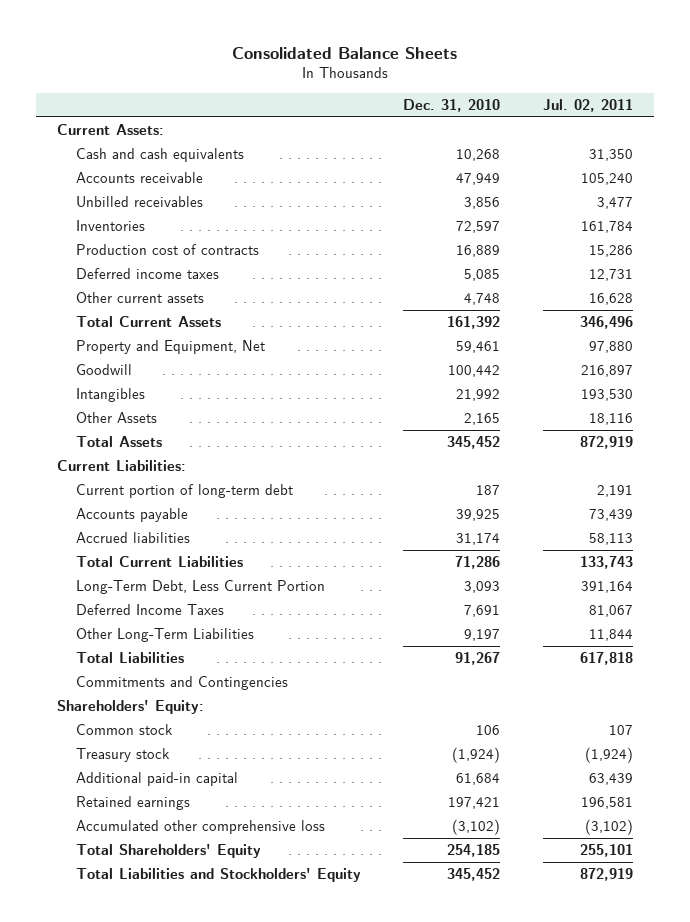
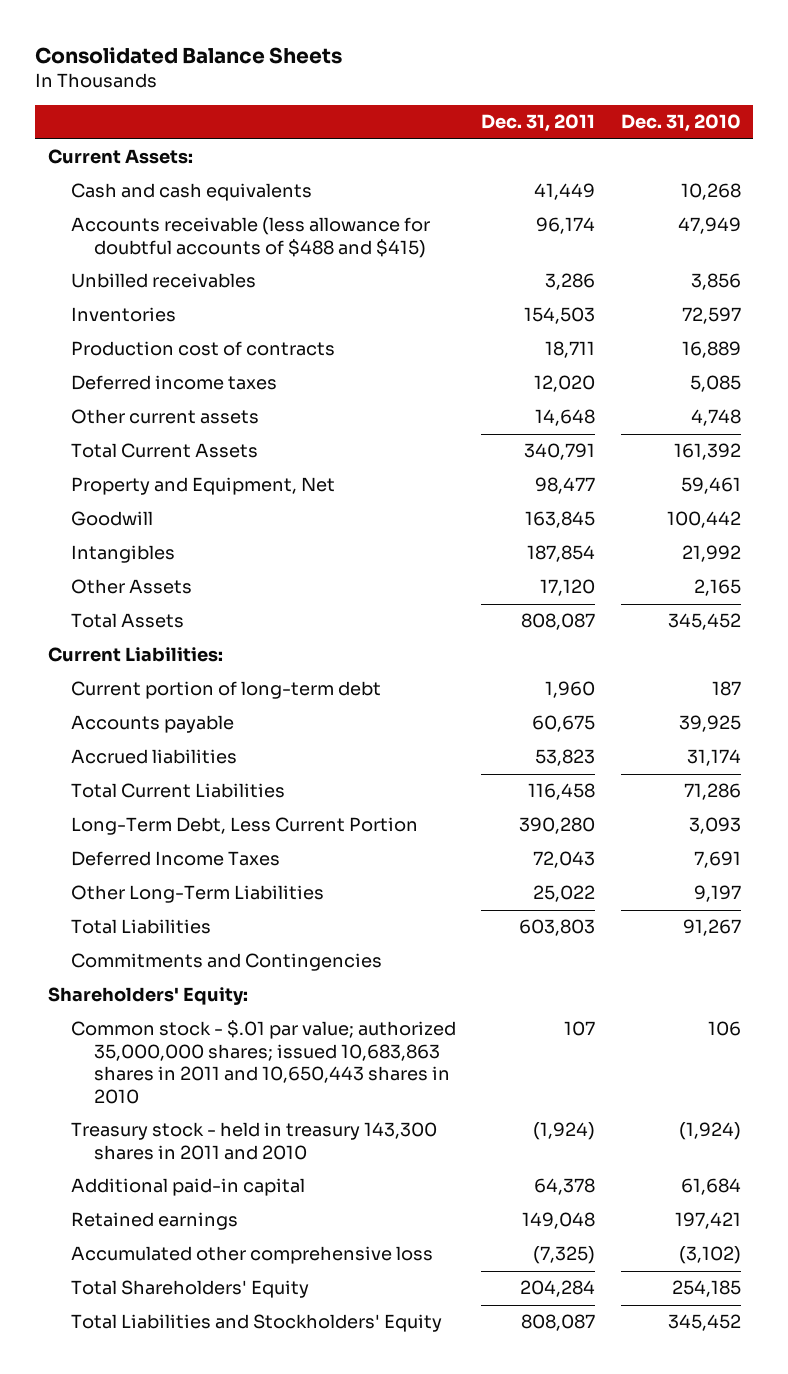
[542,99,633,113] Jul. 02, 2011 -> none
none -> [481,114,596,133] Dec. 31, 2011
[76,172,204,184] Accounts receivable -> [70,217,430,258] Accounts receivable (less allowance for doubtful accounts of $488 and $415)
[76,724,174,736] Common stock -> [70,1020,456,1104] Common stock - $.01 par value; authorized 35,000,000 shares; issued 10,683,863 shares in 2011 and 10,650,443 shares in 2010
[76,748,171,763] Treasury stock -> [70,1122,437,1160] Treasury stock - held in treasury 143,300 shares in 2011 and 2010

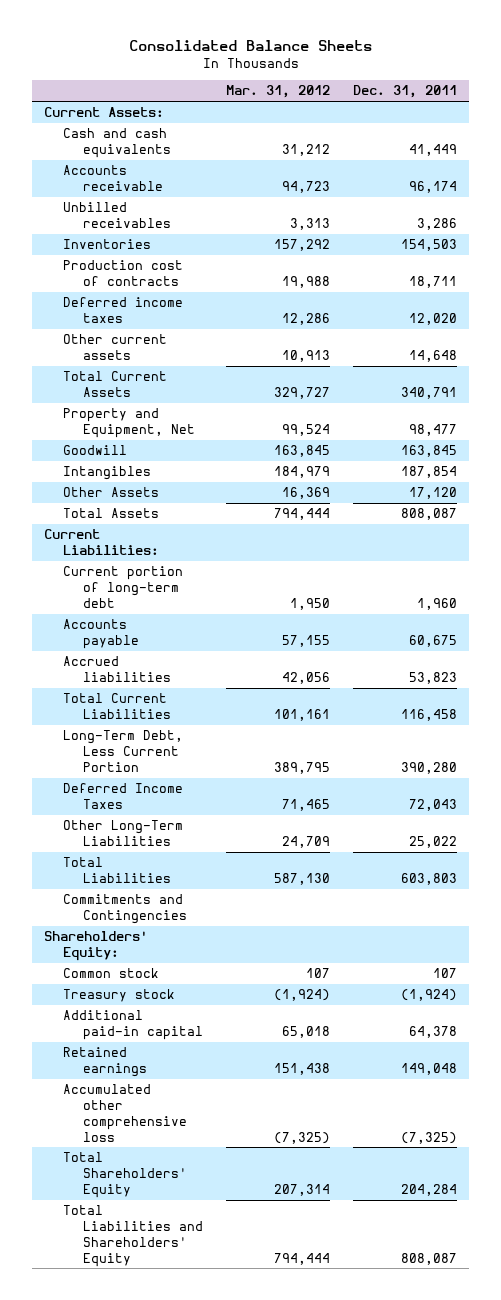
[620,114,741,133] Dec. 31, 2010 -> none
none -> [226,85,331,99] Mar. 31, 2012
[70,217,430,258] Accounts receivable (less allowance for doubtful accounts of $488 and $415) -> [63,165,163,192] Accounts receivable
[70,1020,456,1104] Common stock - $.01 par value; authorized 35,000,000 shares; issued 10,683,863 shares in 2011 and 10,650,443 shares in 2010 -> [63,968,160,979] Common stock
[70,1122,437,1160] Treasury stock - held in treasury 143,300 shares in 2011 and 2010 -> [63,989,176,1003] Treasury stock
[70,1314,442,1333] Total Liabilities and Stockholders' Equity -> [63,1205,203,1267] Total Liabilities and Shareholders' Equity

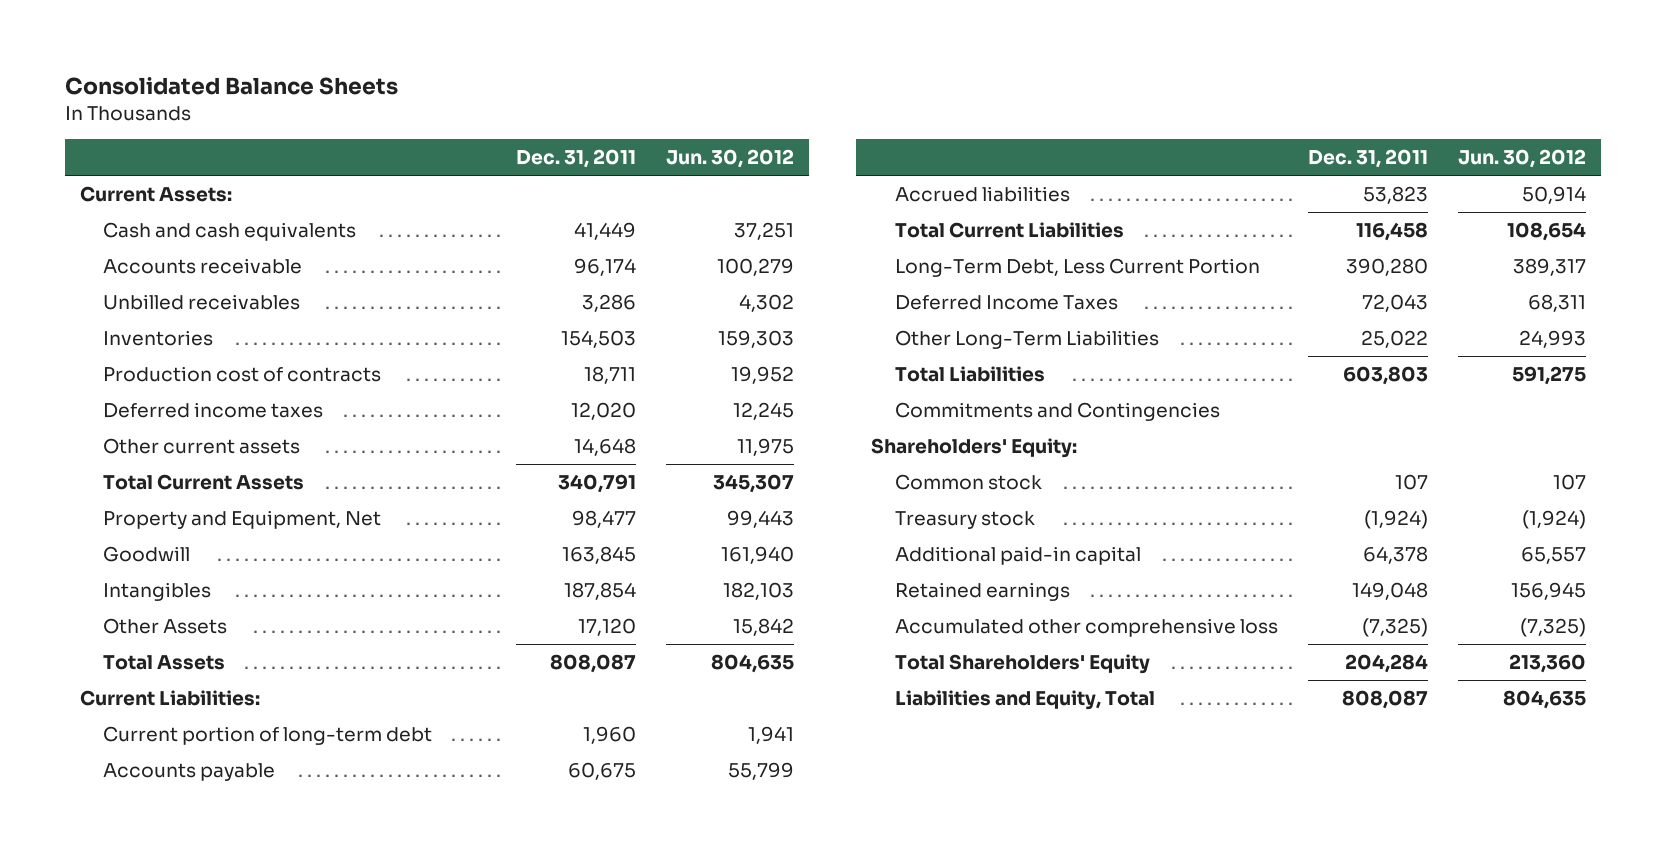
[226,85,331,99] Mar. 31, 2012 -> none
none -> [665,149,794,169] Jun. 30, 2012
[63,1205,203,1267] Total Liabilities and Shareholders' Equity -> [894,690,1155,711] Liabilities and Equity, Total

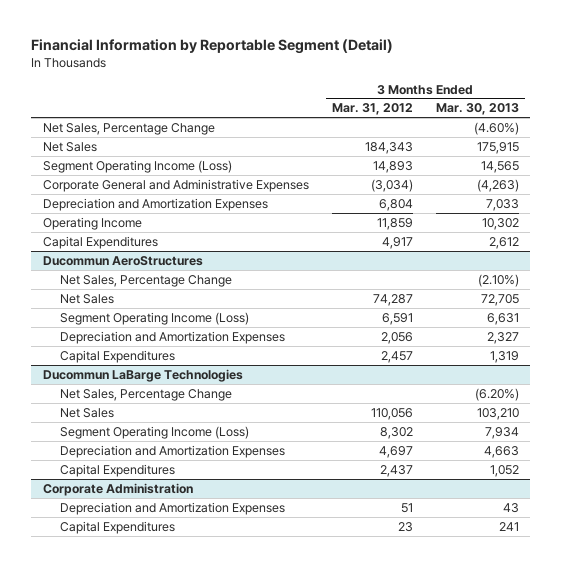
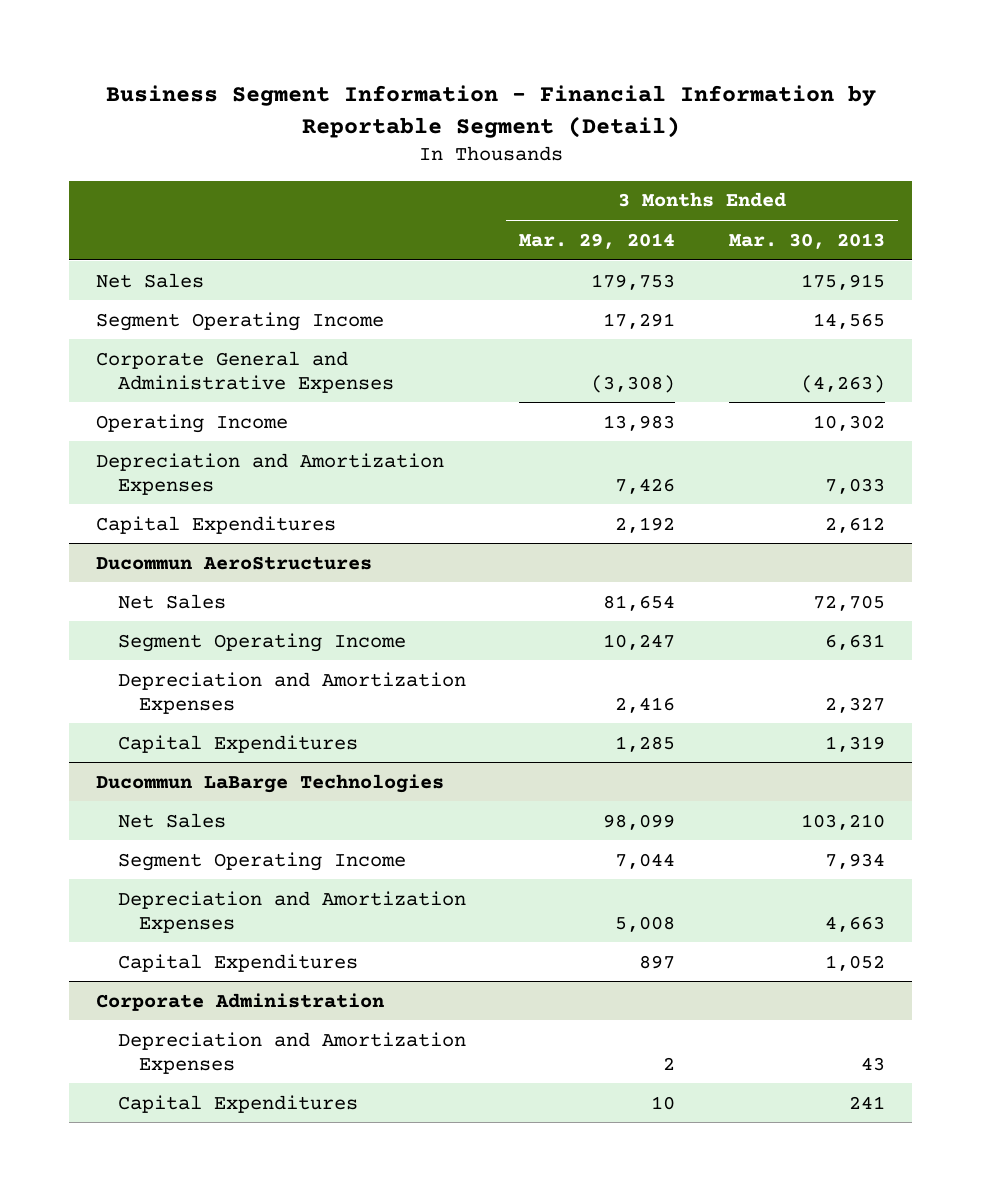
[30,39,393,55] Financial Information by Reportable Segment (Detail) -> [105,85,876,138] Business Segment Information - Financial Information by Reportable Segment (Detail)
[331,103,413,116] Mar. 31, 2012 -> none
none -> [519,232,676,249] Mar. 29, 2014
[42,122,215,135] Net Sales, Percentage Change -> none
[42,159,232,173] Segment Operating Income (Loss) -> [96,311,385,331] Segment Operating Income
[42,197,268,211] Depreciation and Amortization Expenses -> [96,452,445,495] Depreciation and Amortization Expenses
[59,274,232,287] Net Sales, Percentage Change -> none
[59,311,249,325] Segment Operating Income (Loss) -> [117,632,406,652] Segment Operating Income
[59,388,232,401] Net Sales, Percentage Change -> none
[59,425,249,439] Segment Operating Income (Loss) -> [117,851,406,871] Segment Operating Income

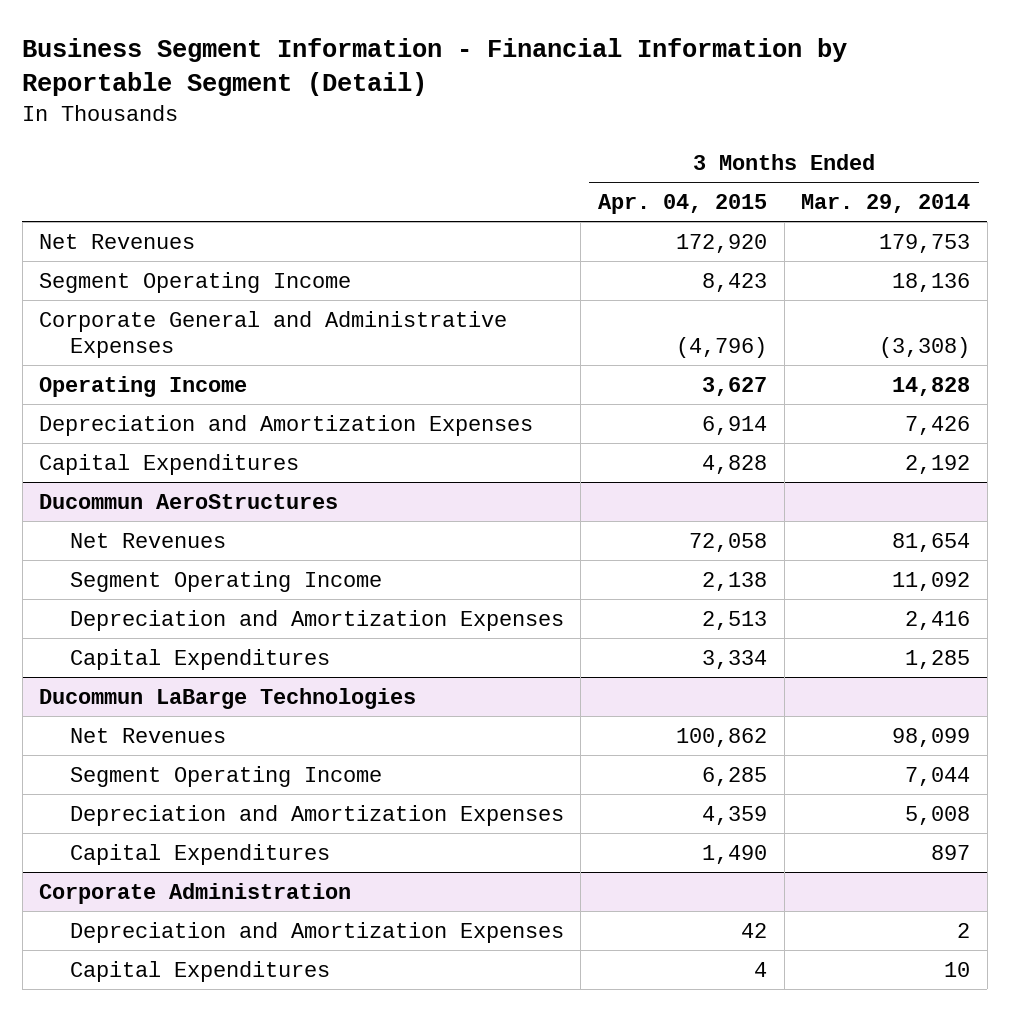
[728,232,885,249] Mar. 30, 2013 -> none
none -> [597,193,767,214] Apr. 04, 2015
[96,272,205,288] Net Sales -> [39,233,196,249] Net Revenues
[603,312,676,329] 17,291 -> [892,272,971,292] 18,136
[603,414,676,431] 13,983 -> [892,376,971,396] 14,828
[117,593,226,609] Net Sales -> [69,532,226,548] Net Revenues
[603,633,676,650] 10,247 -> [892,571,971,591] 11,092
[117,812,226,828] Net Sales -> [69,727,226,743] Net Revenues

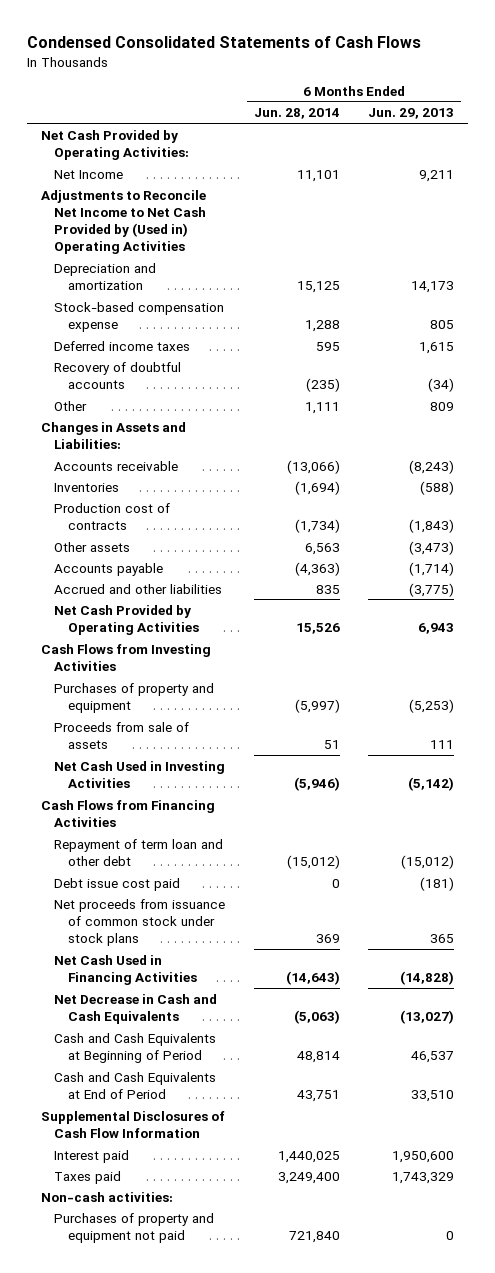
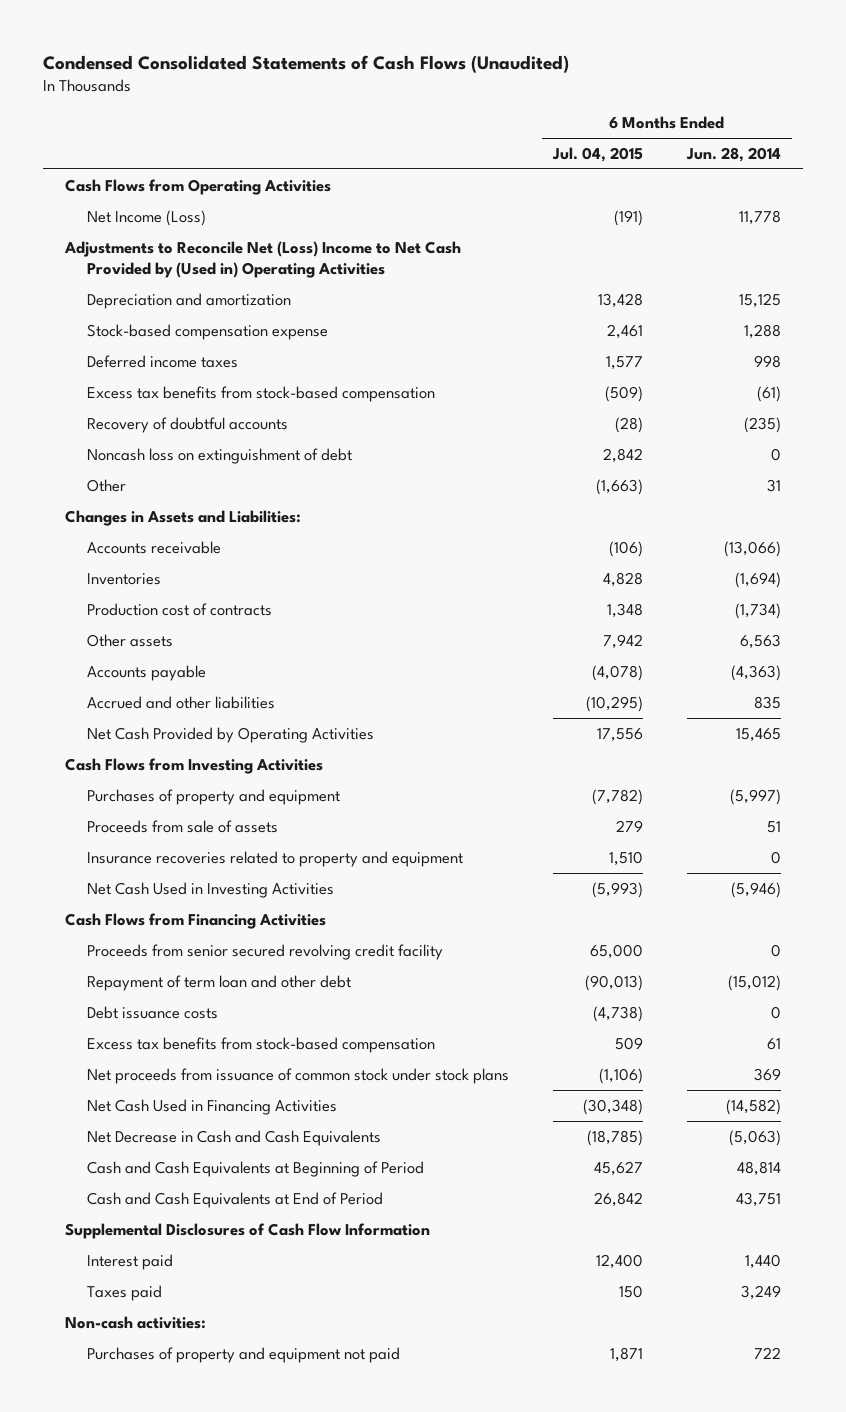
[26,36,421,49] Condensed Consolidated Statements of Cash Flows -> [43,54,570,73] Condensed Consolidated Statements of Cash Flows (Unaudited)
[368,108,455,120] Jun. 29, 2013 -> none
none -> [552,146,644,162] Jul. 04, 2015
[40,129,190,160] Net Cash Provided by Operating Activities: -> [65,178,332,195] Cash Flows from Operating Activities
[54,169,124,179] Net Income -> [87,209,207,226] Net Income (Loss)
[296,169,340,182] 11,101 -> [739,209,782,225] 11,778
[40,189,207,255] Adjustments to Reconcile Net Income to Net Cash Provided by (Used in) Operating Activities -> [64,240,462,279] Adjustments to Reconcile Net (Loss) Income to Net Cash Provided by (Used in) Operating Activities
[315,341,340,351] 595 -> [754,354,782,368] 998
none -> [87,385,436,402] Excess tax benefits from stock-based compensation
none -> [87,447,353,464] Noncash loss on extinguishment of debt
[304,401,340,414] 1,111 -> [767,478,782,492] 31
[295,622,340,634] 15,526 -> [736,727,782,742] 15,465
none -> [87,850,464,867] Insurance recoveries related to property and equipment
none -> [87,943,444,960] Proceeds from senior secured revolving credit facility
[54,877,181,891] Debt issue cost paid -> [87,1005,219,1019] Debt issuance costs
none -> [87,1036,436,1053] Excess tax benefits from stock-based compensation
[285,970,340,985] (14,643) -> [726,1098,782,1115] (14,582)
[277,1150,340,1163] 1,440,025 -> [745,1253,782,1269] 1,440
[277,1171,340,1184] 3,249,400 -> [741,1284,782,1300] 3,249
[288,1230,340,1243] 721,840 -> [754,1346,782,1359] 722

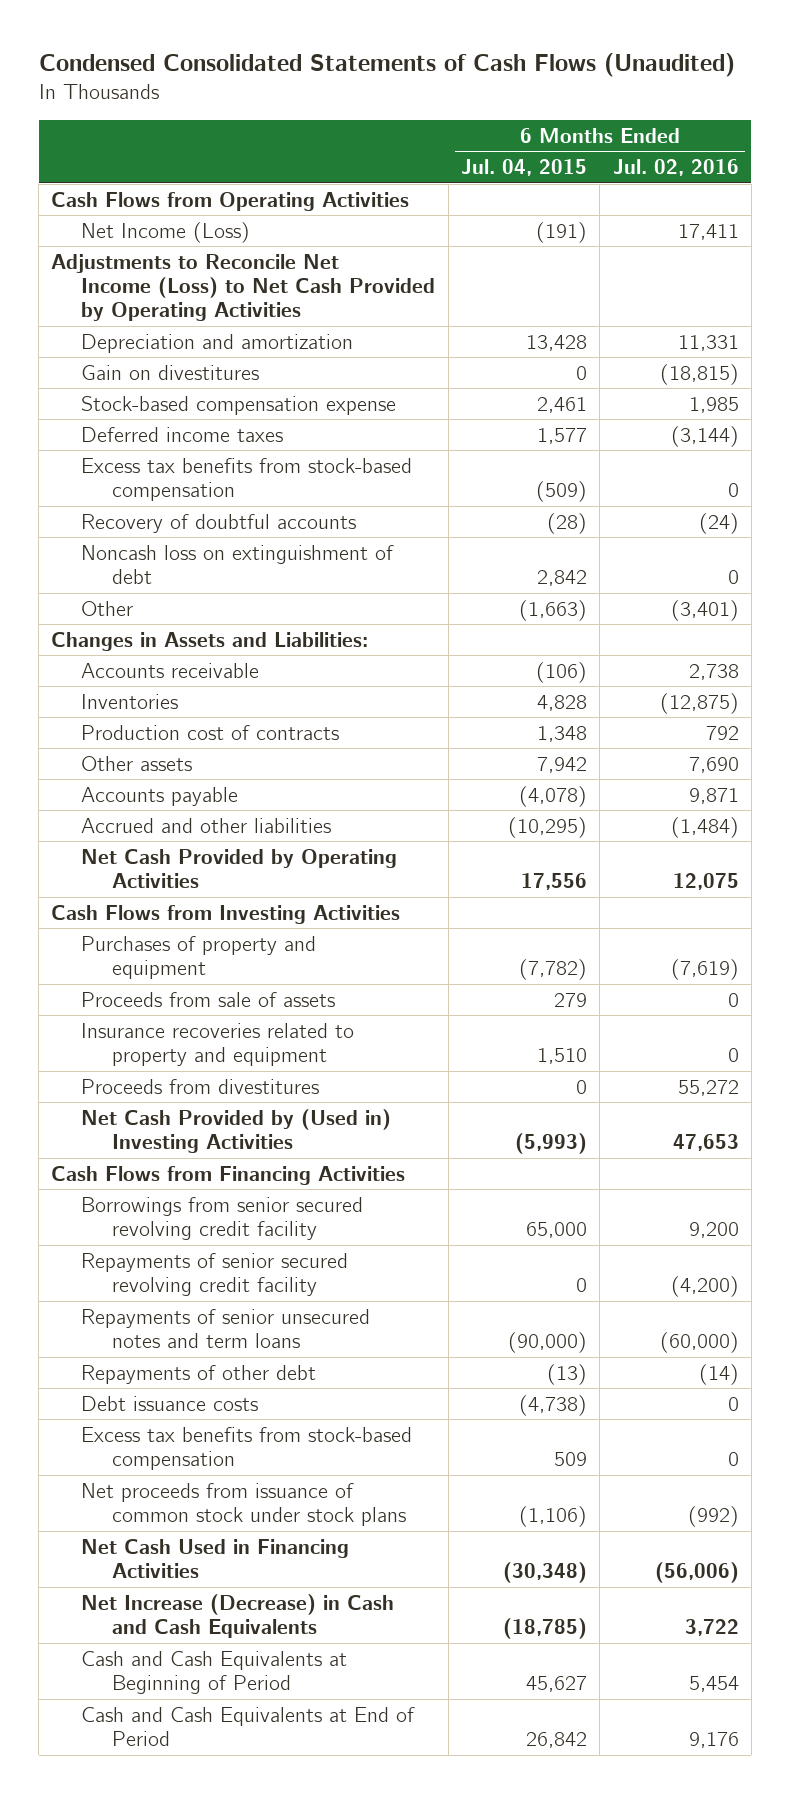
[686,146,782,162] Jun. 28, 2014 -> none
none -> [612,159,739,177] Jul. 02, 2016
[64,240,462,279] Adjustments to Reconcile Net (Loss) Income to Net Cash Provided by (Used in) Operating Activities -> [51,253,436,322] Adjustments to Reconcile Net Income (Loss) to Net Cash Provided by Operating Activities
none -> [81,364,260,380] Gain on divestitures
none -> [81,1078,320,1094] Proceeds from divestitures
[87,881,335,898] Net Cash Used in Investing Activities -> [81,1108,392,1154] Net Cash Provided by (Used in) Investing Activities
[87,943,444,960] Proceeds from senior secured revolving credit facility -> [81,1196,364,1241] Borrowings from senior secured revolving credit facility
none -> [81,1252,349,1297] Repayments of senior secured revolving credit facility
none -> [81,1308,371,1349] Repayments of senior unsecured notes and term loans
[87,974,352,991] Repayment of term loan and other debt -> [81,1364,317,1384] Repayments of other debt
[585,974,644,991] (90,013) -> [547,1363,588,1385] (13)
[87,1129,382,1146] Net Decrease in Cash and Cash Equivalents -> [81,1593,395,1639] Net Increase (Decrease) in Cash and Cash Equivalents
[65,1222,431,1239] Supplemental Disclosures of Cash Flow Information -> none
[87,1253,174,1270] Interest paid -> none
[87,1284,163,1301] Taxes paid -> none
[65,1315,207,1329] Non-cash activities: -> none
[87,1346,401,1363] Purchases of property and equipment not paid -> none

